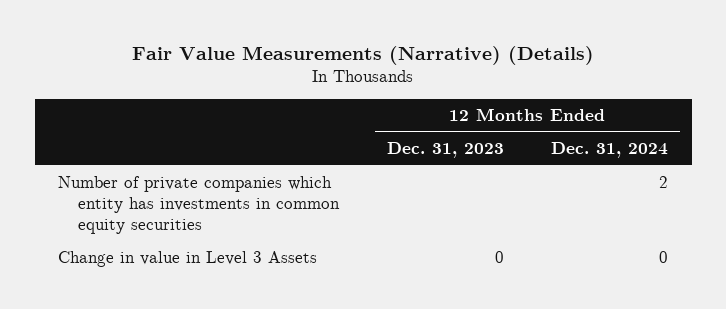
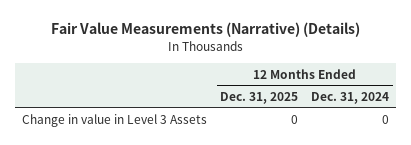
[386,141,504,158] Dec. 31, 2023 -> none
none -> [220,91,299,104] Dec. 31, 2025
[58,176,341,235] Number of private companies which entity has investments in common equity securities -> none

